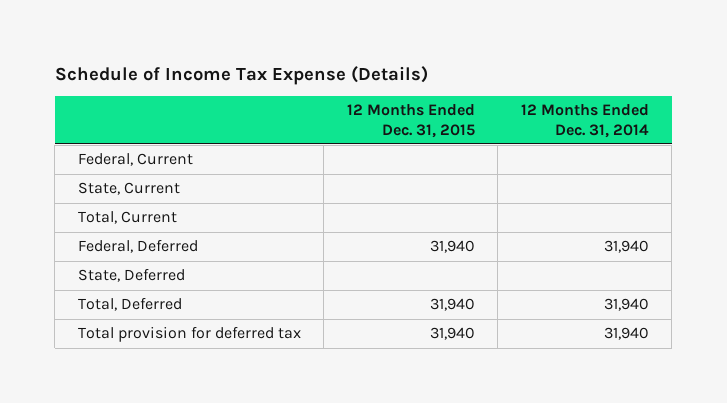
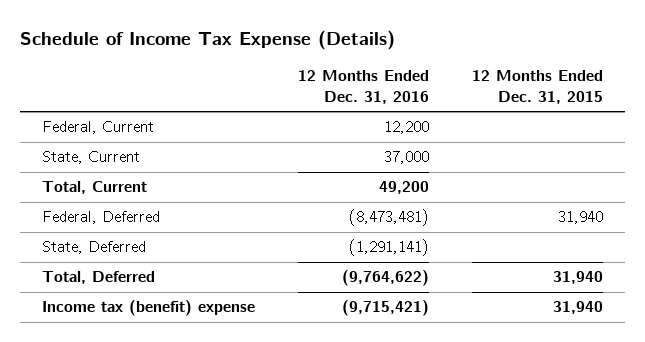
[520,104,649,138] 12 Months Ended Dec. 31, 2014 -> none
none -> [297,70,429,104] 12 Months Ended Dec. 31, 2016
[77,326,301,343] Total provision for deferred tax -> [41,300,255,317] Income tax (benefit) expense

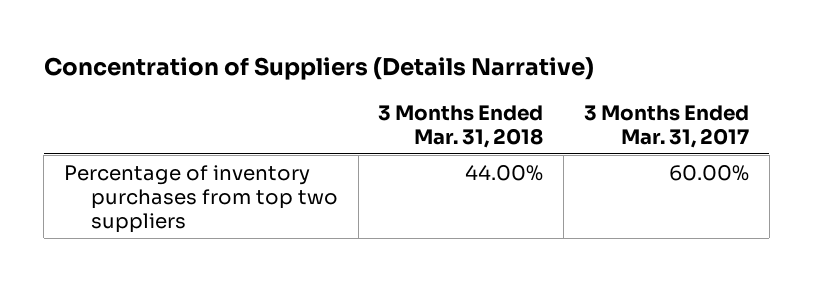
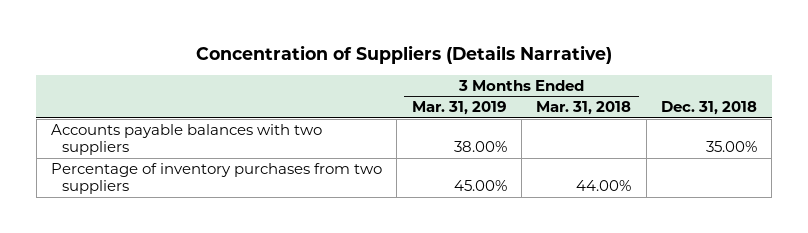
[583,104,749,148] 3 Months Ended Mar. 31, 2017 -> none
none -> [411,101,507,116] Mar. 31, 2019
none -> [660,101,757,116] Dec. 31, 2018
none -> [51,124,323,156] Accounts payable balances with two suppliers
[64,164,338,233] Percentage of inventory purchases from top two suppliers -> [51,163,383,195] Percentage of inventory purchases from two suppliers

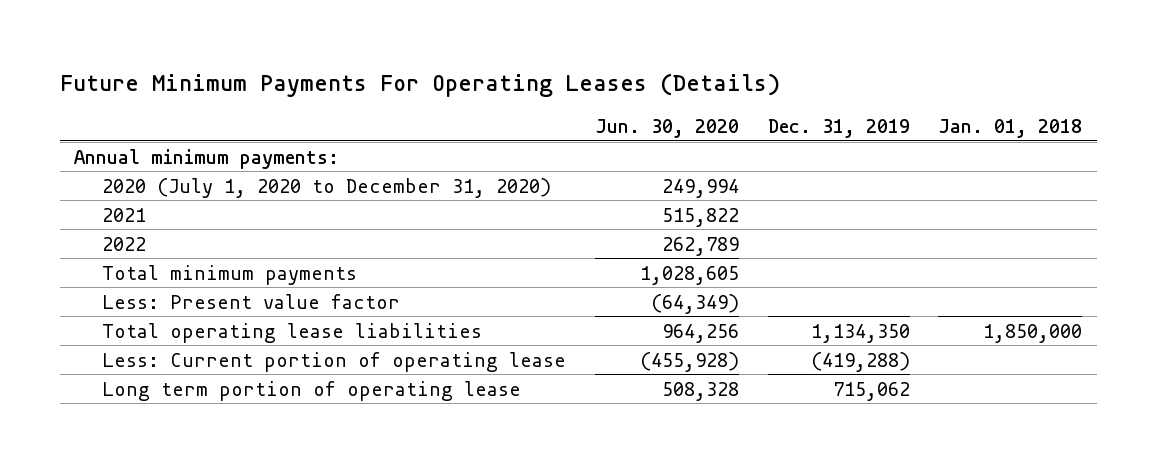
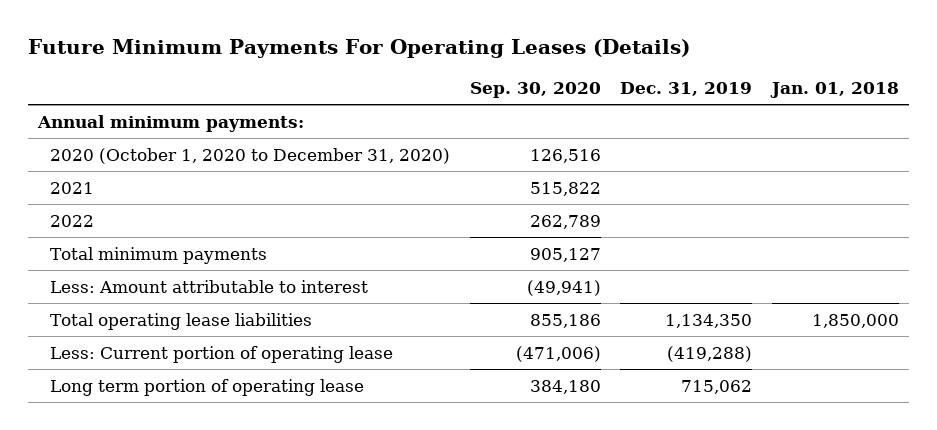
[594,118,739,138] Jun. 30, 2020 -> none
none -> [469,82,601,99] Sep. 30, 2020
[102,177,552,198] 2020 (July 1, 2020 to December 31, 2020) -> [50,147,451,164] 2020 (October 1, 2020 to December 31, 2020)
[102,293,401,309] Less: Present value factor -> [50,279,369,293] Less: Amount attributable to interest

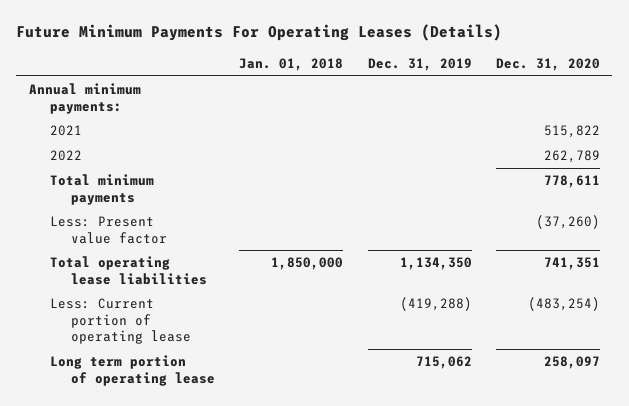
[469,82,601,99] Sep. 30, 2020 -> none
none -> [496,58,601,72] Dec. 31, 2020
[50,147,451,164] 2020 (October 1, 2020 to December 31, 2020) -> none
[50,279,369,293] Less: Amount attributable to interest -> [49,216,167,244] Less: Present value factor

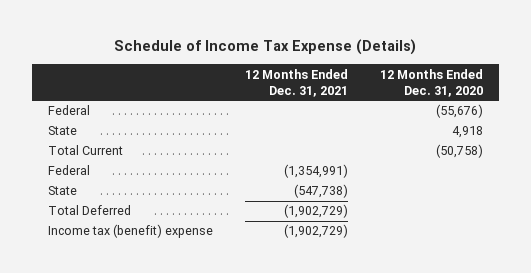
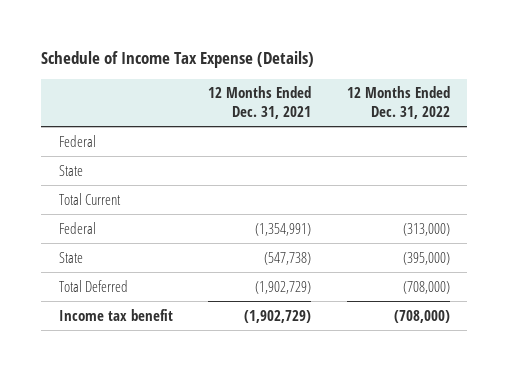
[379,68,483,97] 12 Months Ended Dec. 31, 2020 -> none
none -> [346,86,450,120] 12 Months Ended Dec. 31, 2022
[47,224,213,239] Income tax (benefit) expense -> [58,308,173,321] Income tax benefit

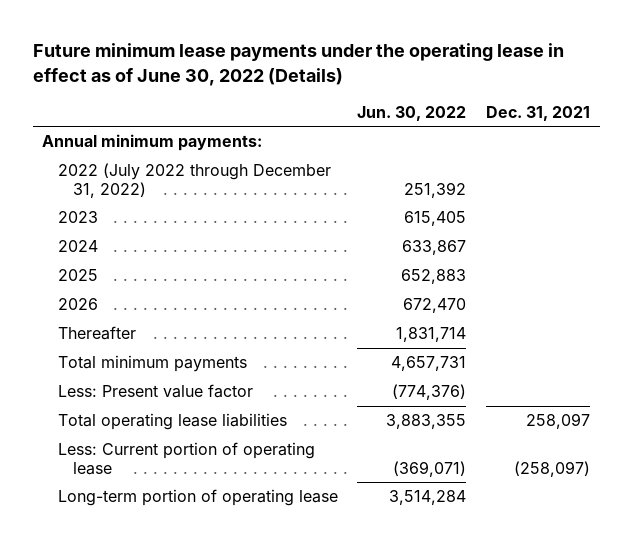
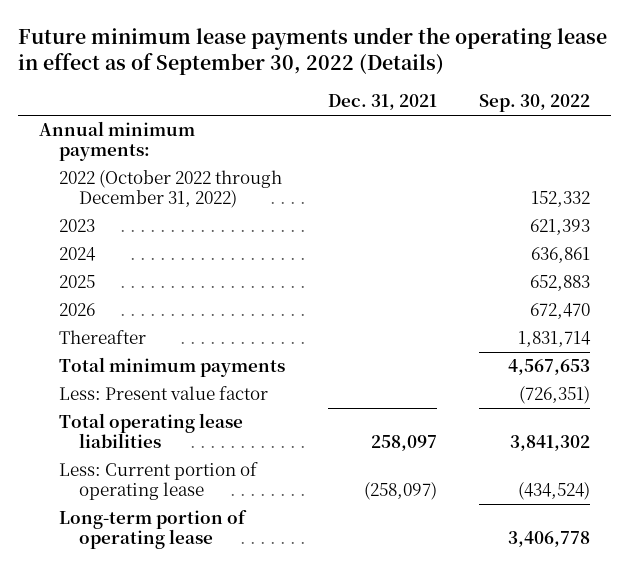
[32,43,564,86] Future minimum lease payments under the operating lease in effect as of June 30, 2022 (Details) -> [18,27,608,76] Future minimum lease payments under the operating lease in effect as of September 30, 2022 (Details)
[357,105,467,121] Jun. 30, 2022 -> none
none -> [479,94,591,113] Sep. 30, 2022
[57,163,331,198] 2022 (July 2022 through December 31, 2022) -> [59,170,283,209] 2022 (October 2022 through December 31, 2022)

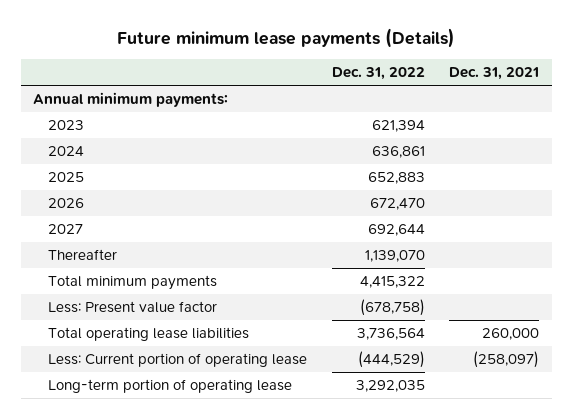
[18,27,608,76] Future minimum lease payments under the operating lease in effect as of September 30, 2022 (Details) -> [117,27,456,48] Future minimum lease payments (Details)
[479,94,591,113] Sep. 30, 2022 -> none
none -> [331,67,425,81] Dec. 31, 2022
[59,170,283,209] 2022 (October 2022 through December 31, 2022) -> none
none -> [47,224,83,235] 2027
[370,435,437,452] 258,097 -> [482,328,540,341] 260,000

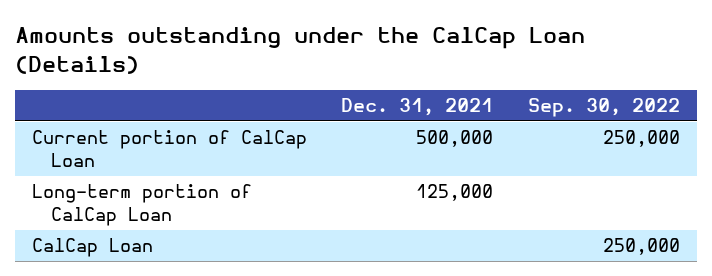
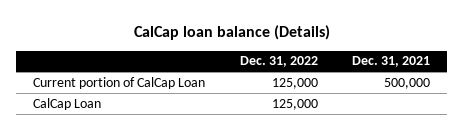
[14,27,585,74] Amounts outstanding under the CalCap Loan (Details) -> [133,25,330,41] CalCap loan balance (Details)
[527,98,680,118] Sep. 30, 2022 -> none
none -> [239,56,318,68] Dec. 31, 2022
[32,184,253,227] Long-term portion of CalCap Loan -> none

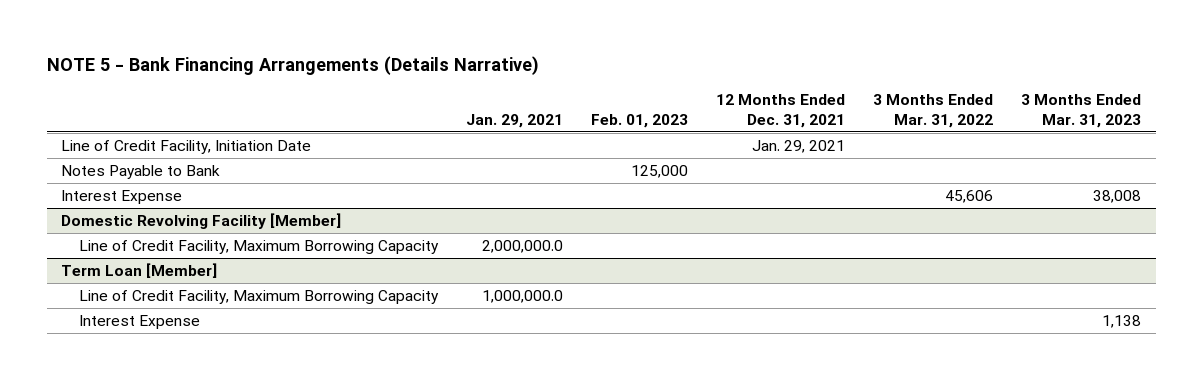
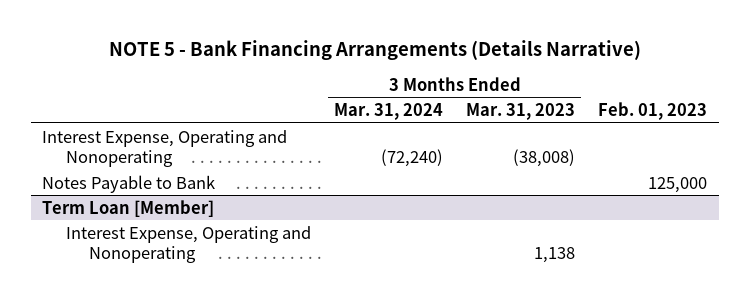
[466,113,564,128] Jan. 29, 2021 -> none
[716,93,846,128] 12 Months Ended Dec. 31, 2021 -> none
[873,93,994,128] 3 Months Ended Mar. 31, 2022 -> none
none -> [333,103,443,121] Mar. 31, 2024
[61,139,312,154] Line of Credit Facility, Initiation Date -> none
none -> [42,129,288,167] Interest Expense, Operating and Nonoperating
[61,189,183,204] Interest Expense -> none
[61,212,342,229] Domestic Revolving Facility [Member] -> none
[79,239,440,254] Line of Credit Facility, Maximum Borrowing Capacity -> none
[79,289,440,304] Line of Credit Facility, Maximum Borrowing Capacity -> none
[79,314,201,329] Interest Expense -> [65,225,311,263] Interest Expense, Operating and Nonoperating

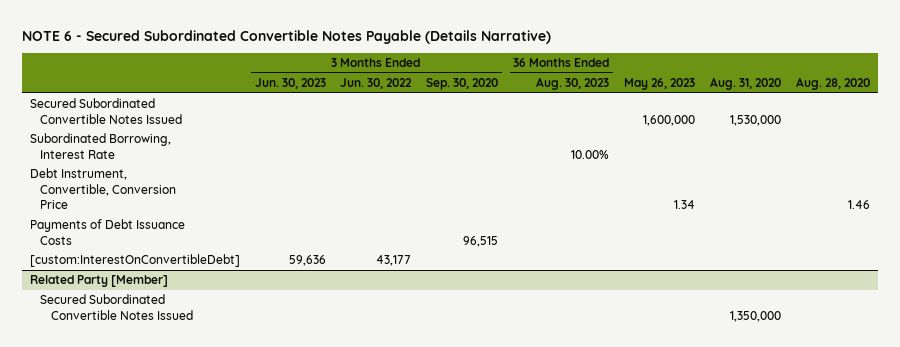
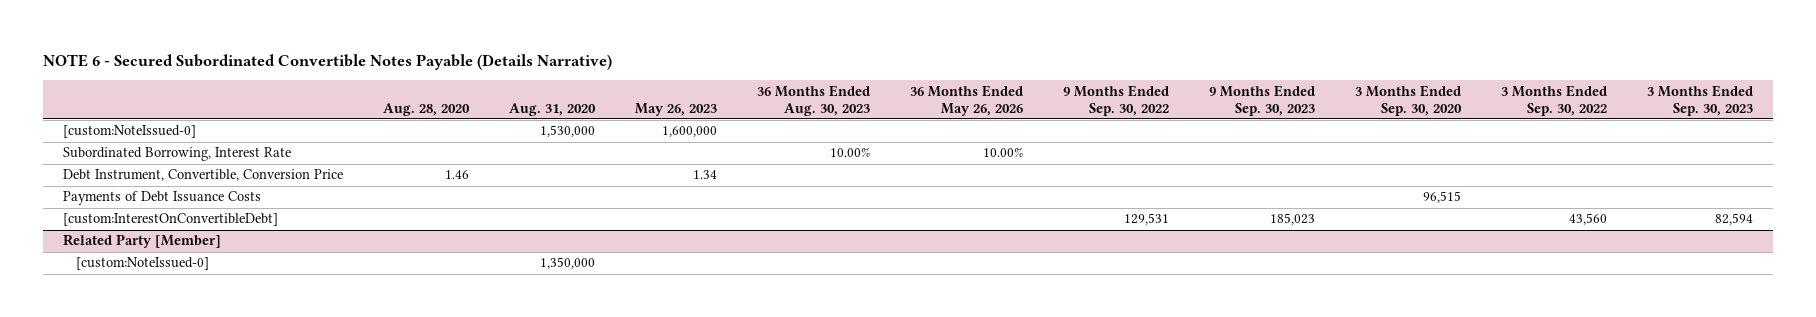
[254,78,326,90] Jun. 30, 2023 -> none
[340,78,413,90] Jun. 30, 2022 -> none
none -> [910,84,1024,116] 36 Months Ended May 26, 2026
none -> [1063,84,1170,116] 9 Months Ended Sep. 30, 2022
none -> [1209,84,1316,116] 9 Months Ended Sep. 30, 2023
none -> [1500,84,1607,116] 3 Months Ended Sep. 30, 2022
none -> [1646,84,1753,116] 3 Months Ended Sep. 30, 2023
[29,98,183,124] Secured Subordinated Convertible Notes Issued -> [63,125,197,139] [custom:NoteIssued-0]
[40,294,194,320] Secured Subordinated Convertible Notes Issued -> [76,257,210,271] [custom:NoteIssued-0]

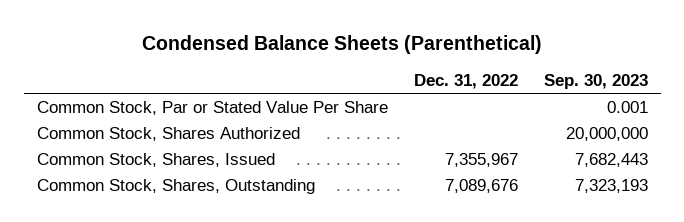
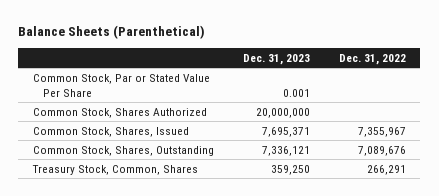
[142,34,543,54] Condensed Balance Sheets (Parenthetical) -> [18,25,206,40] Balance Sheets (Parenthetical)
[543,74,648,90] Sep. 30, 2023 -> none
none -> [242,53,310,65] Dec. 31, 2023
none -> [31,164,198,175] Treasury Stock, Common, Shares

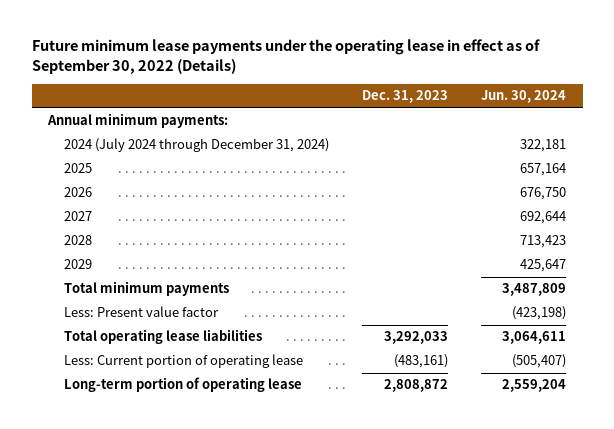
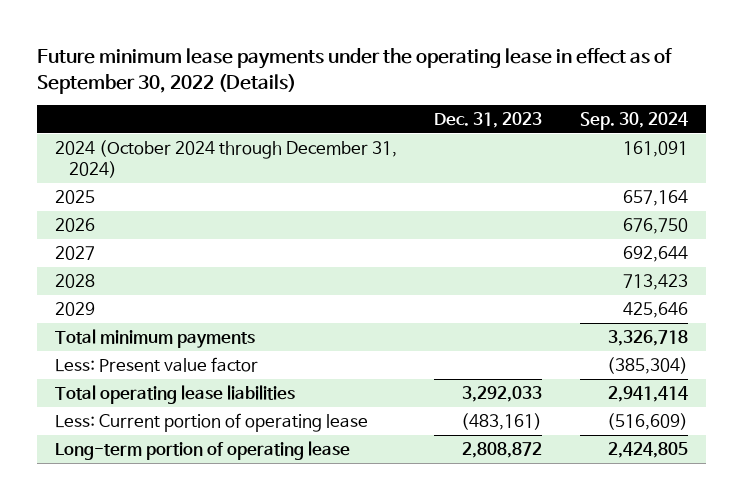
[481,90,567,104] Jun. 30, 2024 -> none
none -> [579,112,688,131] Sep. 30, 2024
[47,113,229,129] Annual minimum payments: -> none
[64,138,330,153] 2024 (July 2024 through December 31, 2024) -> [55,139,398,179] 2024 (October 2024 through December 31, 2024)

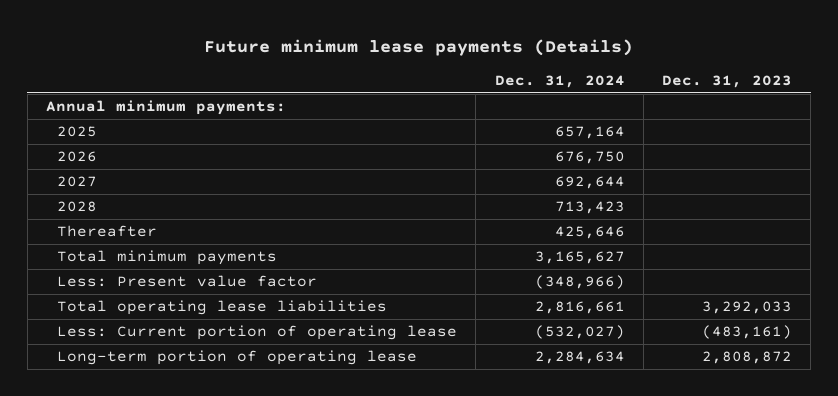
[36,47,672,94] Future minimum lease payments under the operating lease in effect as of September 30, 2022 (Details) -> [203,39,633,57] Future minimum lease payments (Details)
[579,112,688,131] Sep. 30, 2024 -> none
none -> [494,75,625,89] Dec. 31, 2024
[55,139,398,179] 2024 (October 2024 through December 31, 2024) -> none
none -> [45,100,286,116] Annual minimum payments:
[55,301,96,316] 2029 -> [57,225,158,238] Thereafter

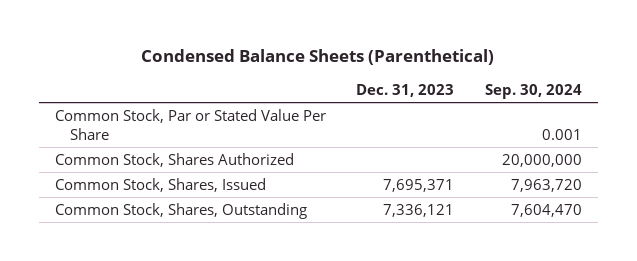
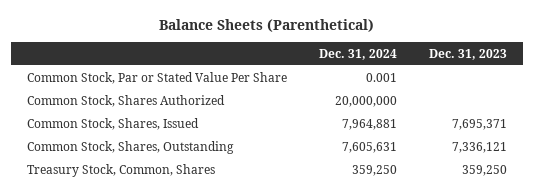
[141,49,495,66] Condensed Balance Sheets (Parenthetical) -> [158,18,374,32] Balance Sheets (Parenthetical)
[485,84,583,100] Sep. 30, 2024 -> none
none -> [318,48,397,60] Dec. 31, 2024
none -> [27,163,216,177] Treasury Stock, Common, Shares

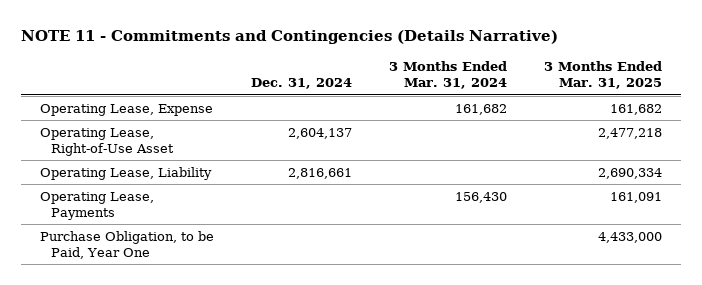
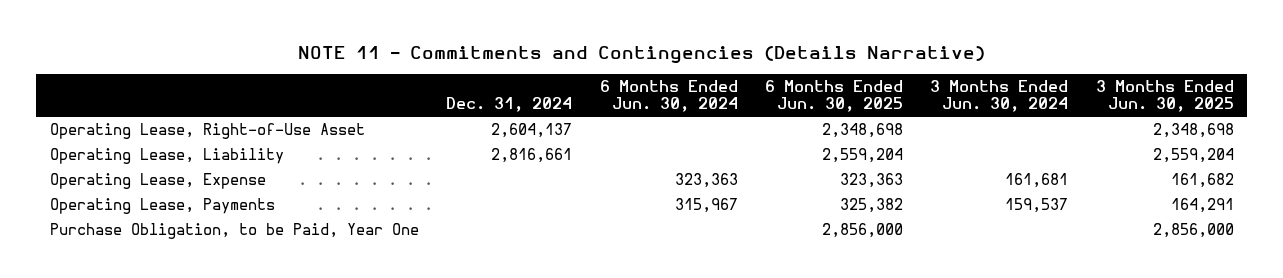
[389,61,508,90] 3 Months Ended Mar. 31, 2024 -> none
[544,61,663,90] 3 Months Ended Mar. 31, 2025 -> none
none -> [599,80,738,113] 6 Months Ended Jun. 30, 2024
none -> [764,80,903,113] 6 Months Ended Jun. 30, 2025
none -> [930,80,1069,113] 3 Months Ended Jun. 30, 2024
none -> [1095,80,1234,113] 3 Months Ended Jun. 30, 2025
[39,103,213,116] Operating Lease, Expense -> [49,173,266,190] Operating Lease, Expense

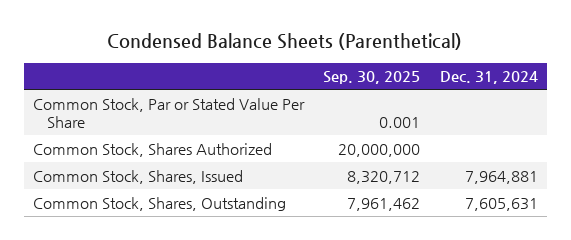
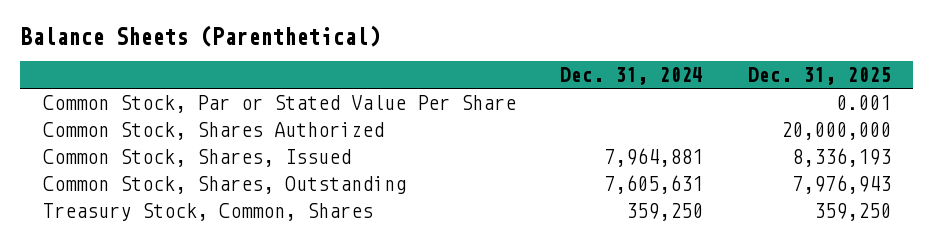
[107,33,463,51] Condensed Balance Sheets (Parenthetical) -> [20,25,381,48] Balance Sheets (Parenthetical)
[323,71,421,85] Sep. 30, 2025 -> none
none -> [747,67,891,86] Dec. 31, 2025
none -> [42,202,373,221] Treasury Stock, Common, Shares

